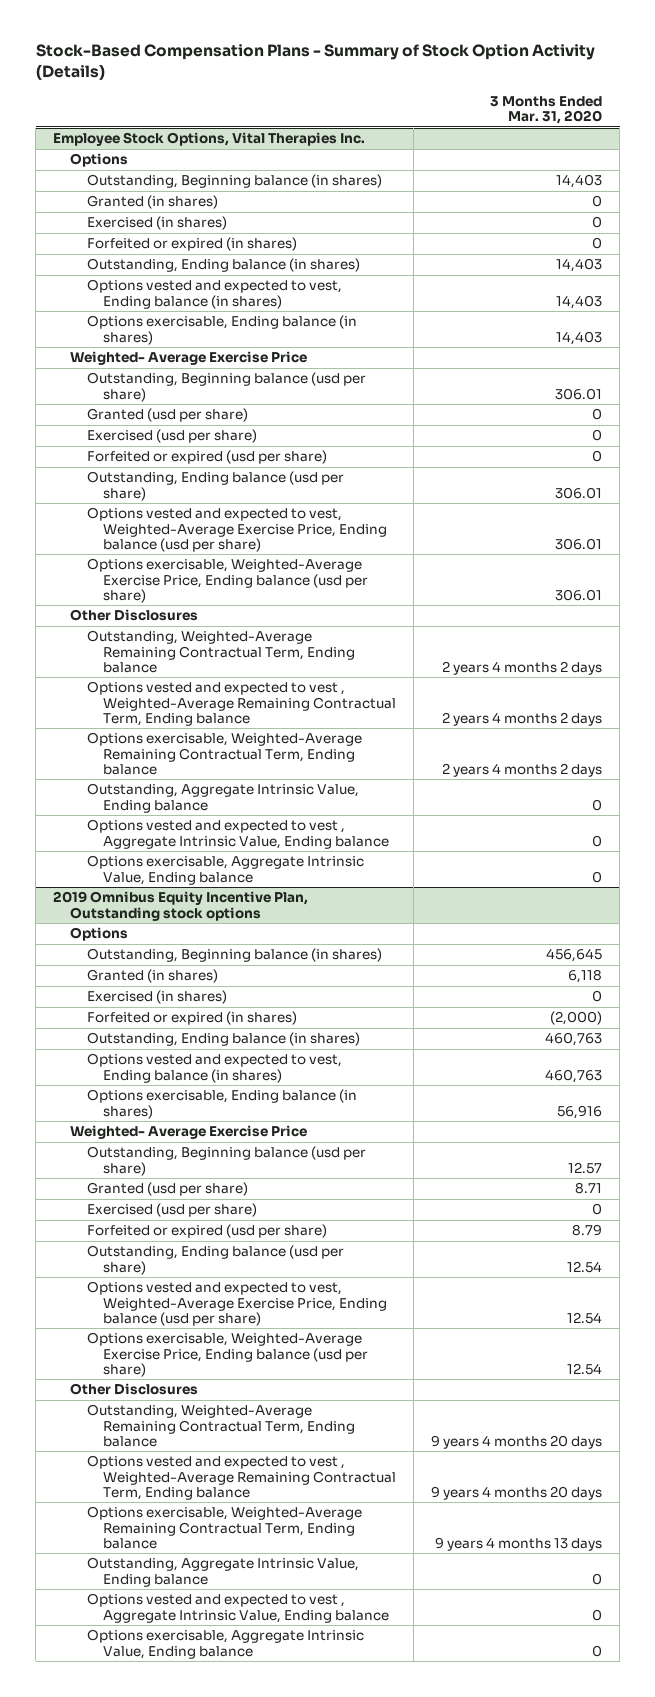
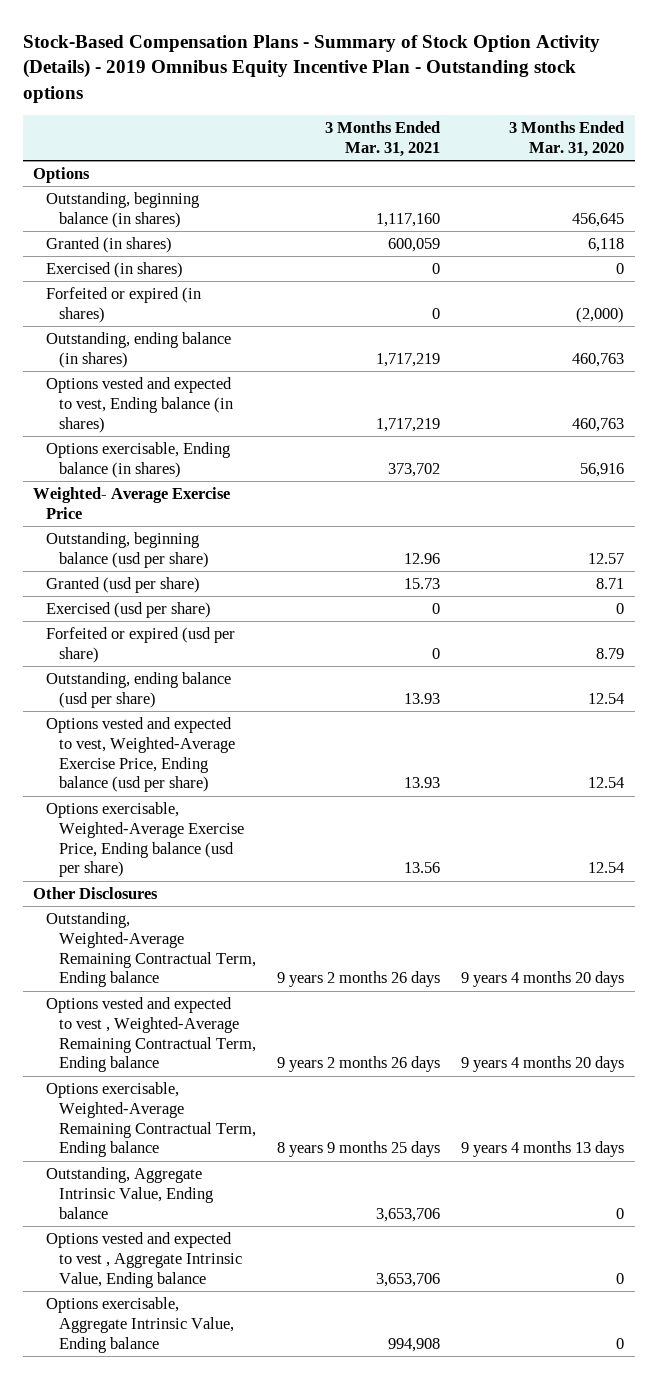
[35,44,595,81] Stock-Based Compensation Plans - Summary of Stock Option Activity (Details) -> [22,35,600,103] Stock-Based Compensation Plans - Summary of Stock Option Activity (Details) - 2019 Omnibus Equity Incentive Plan - Outstanding stock options
none -> [325,121,441,157] 3 Months Ended Mar. 31, 2021
[52,132,365,147] Employee Stock Options, Vital Therapies Inc. -> none
[86,195,218,210] Granted (in shares) -> none
[86,216,227,231] Exercised (in shares) -> none
[86,237,297,252] Forfeited or expired (in shares) -> none
[86,258,360,273] Outstanding, Ending balance (in shares) -> none
[86,279,342,309] Options vested and expected to vest, Ending balance (in shares) -> none
[86,315,357,345] Options exercisable, Ending balance (in shares) -> none
[69,351,307,366] Weighted- Average Exercise Price -> none
[86,372,366,402] Outstanding, Beginning balance (usd per share) -> none
[86,408,248,423] Granted (usd per share) -> none
[86,429,257,444] Exercised (usd per share) -> none
[86,450,327,465] Forfeited or expired (usd per share) -> none
[86,471,344,501] Outstanding, Ending balance (usd per share) -> none
[86,507,388,553] Options vested and expected to vest, Weighted-Average Exercise Price, Ending balance (usd per share) -> none
[86,558,369,604] Options exercisable, Weighted-Average Exercise Price, Ending balance (usd per share) -> none
[69,609,198,622] Other Disclosures -> none
[86,630,356,674] Outstanding, Weighted-Average Remaining Contractual Term, Ending balance -> none
[86,681,397,727] Options vested and expected to vest , Weighted-Average Remaining Contractual Term, Ending balance -> none
[86,732,362,776] Options exercisable, Weighted-Average Remaining Contractual Term, Ending balance -> none
[86,783,359,813] Outstanding, Aggregate Intrinsic Value, Ending balance -> none
[86,819,390,849] Options vested and expected to vest , Aggregate Intrinsic Value, Ending balance -> none
[86,855,364,885] Options exercisable, Aggregate Intrinsic Value, Ending balance -> none
[52,891,308,921] 2019 Omnibus Equity Incentive Plan, Outstanding stock options -> none
[69,927,128,942] Options -> none
[86,948,382,963] Outstanding, Beginning balance (in shares) -> none
[86,174,382,189] Outstanding, Beginning balance (in shares) -> [46,192,200,228] Outstanding, beginning balance (in shares)
[556,174,603,189] 14,403 -> [572,212,625,227] 456,645
[86,1032,360,1047] Outstanding, Ending balance (in shares) -> [46,332,232,368] Outstanding, ending balance (in shares)
[86,1146,366,1176] Outstanding, Beginning balance (usd per share) -> [46,532,210,568] Outstanding, beginning balance (usd per share)
[86,1245,344,1275] Outstanding, Ending balance (usd per share) -> [46,672,232,708] Outstanding, ending balance (usd per share)

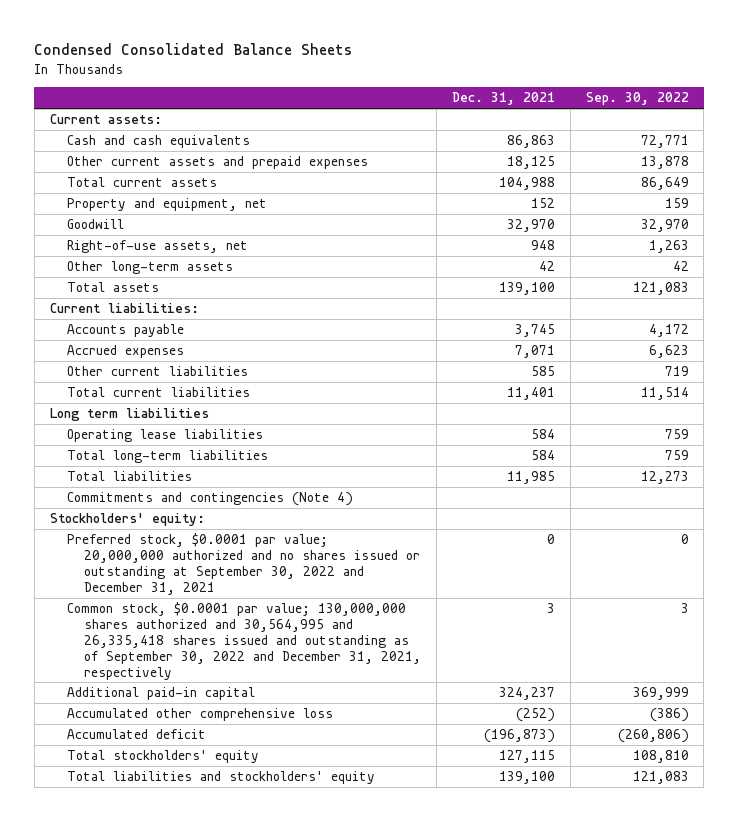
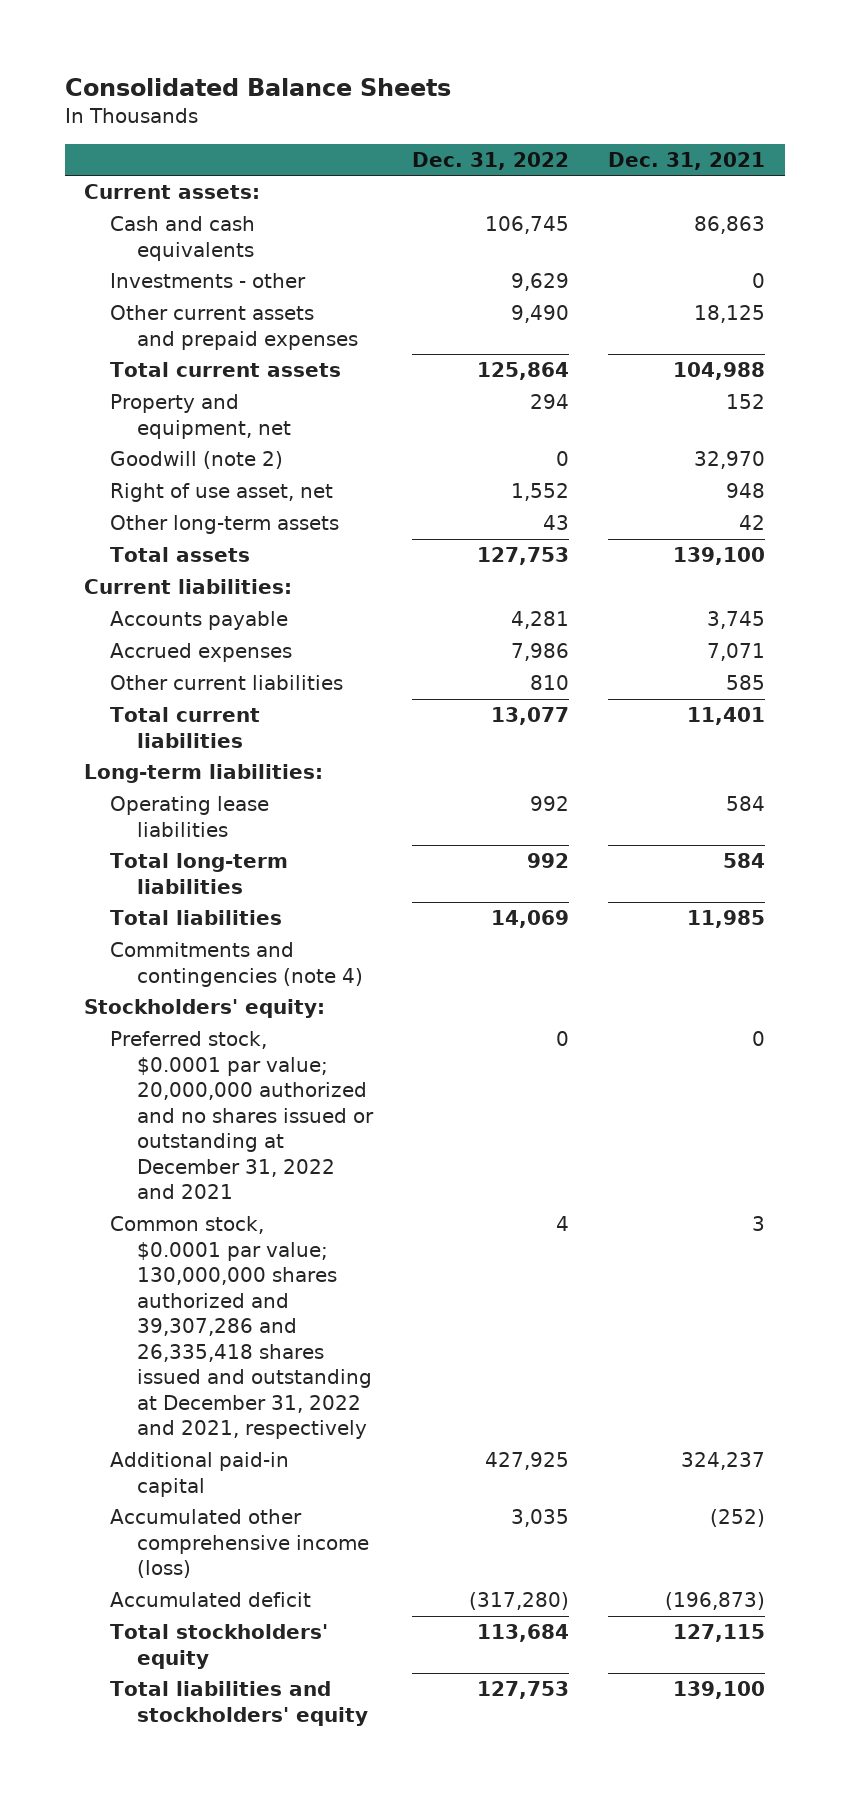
[34,43,353,56] Condensed Consolidated Balance Sheets -> [64,77,451,96] Consolidated Balance Sheets
[585,92,689,106] Sep. 30, 2022 -> none
none -> [412,151,570,170] Dec. 31, 2022
none -> [110,273,307,289] Investments - other
[66,219,124,230] Goodwill -> [110,451,284,470] Goodwill (note 2)
[66,240,248,254] Right-of-use assets, net -> [110,483,334,503] Right of use asset, net
[49,408,209,422] Long term liabilities -> [84,764,324,784] Long-term liabilities:
[66,492,353,507] Commitments and contingencies (Note 4) -> [110,942,363,987] Commitments and contingencies (note 4)
[66,533,421,595] Preferred stock, $0.0001 par value; 20,000,000 authorized and no shares issued or outstanding at September 30, 2022 and December 31, 2021 -> [110,1031,374,1200] Preferred stock, $0.0001 par value; 20,000,000 authorized and no shares issued or outstanding at December 31, 2022 and 2021
[66,602,422,680] Common stock, $0.0001 par value; 130,000,000 shares authorized and 30,564,995 and 26,335,418 shares issued and outstanding as of September 30, 2022 and December 31, 2021, respectively -> [110,1216,372,1440] Common stock, $0.0001 par value; 130,000,000 shares authorized and 39,307,286 and 26,335,418 shares issued and outstanding at December 31, 2022 and 2021, respectively
[66,708,333,722] Accumulated other comprehensive loss -> [110,1509,369,1579] Accumulated other comprehensive income (loss)

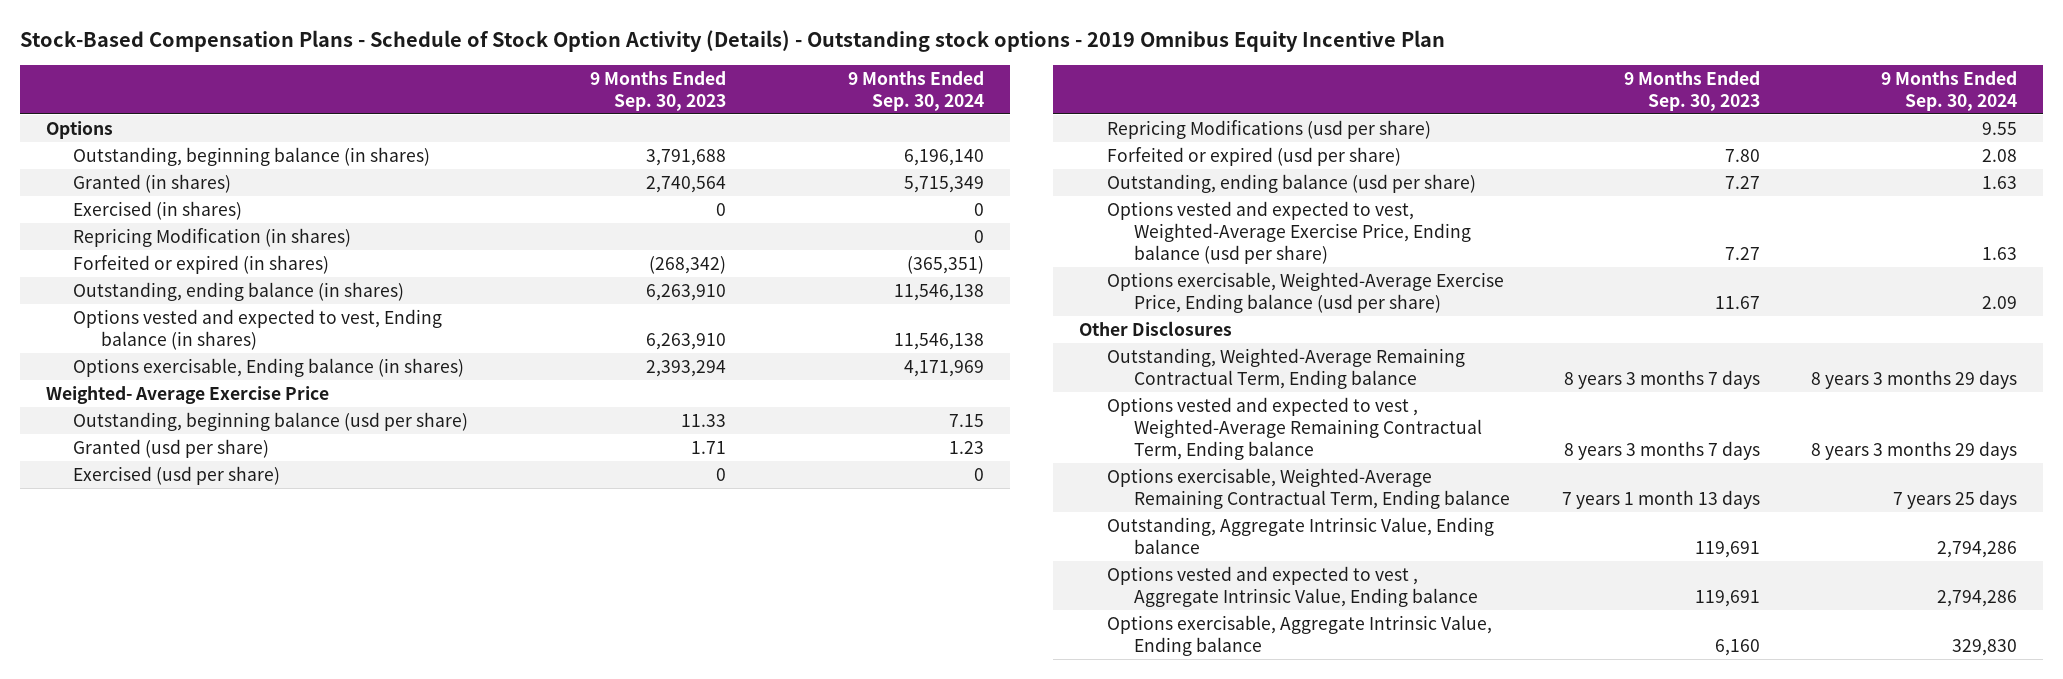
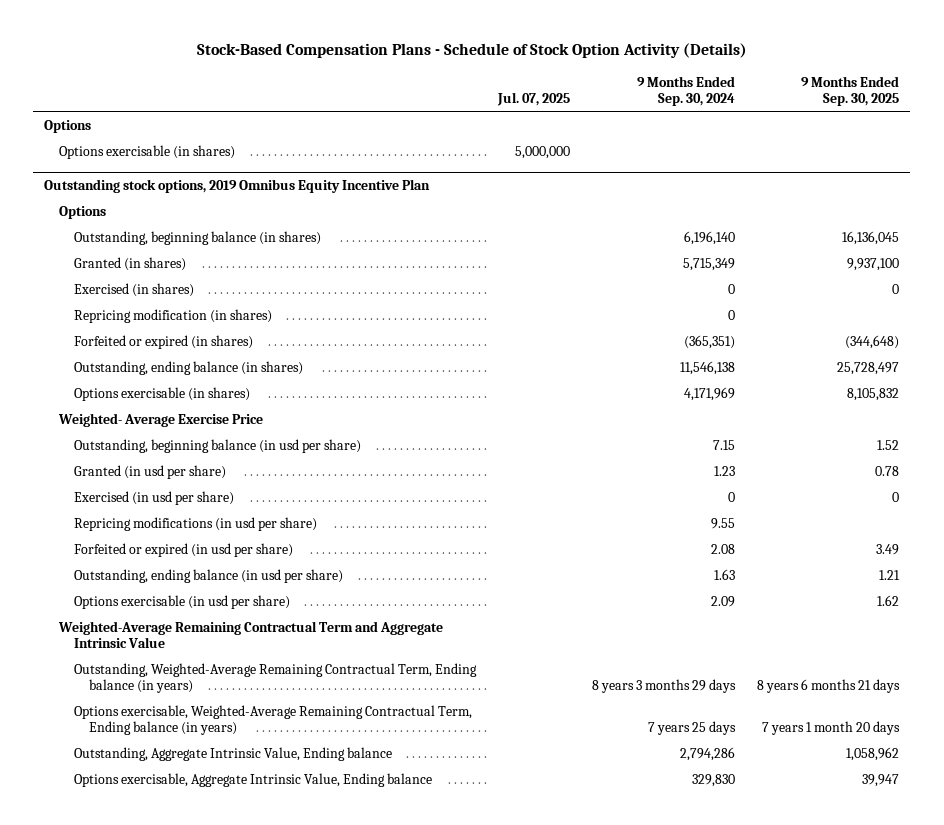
[19,30,1445,53] Stock-Based Compensation Plans - Schedule of Stock Option Activity (Details) - Outstanding stock options - 2019 Omnibus Equity Incentive Plan -> [196,43,747,59] Stock-Based Compensation Plans - Schedule of Stock Option Activity (Details)
[590,70,727,111] 9 Months Ended Sep. 30, 2023 -> none
none -> [497,92,571,107] Jul. 07, 2025
none -> [801,75,900,107] 9 Months Ended Sep. 30, 2025
none -> [59,144,236,159] Options exercisable (in shares)
none -> [44,178,431,193] Outstanding stock options, 2019 Omnibus Equity Incentive Plan
none -> [59,205,107,219] Options
[73,227,352,247] Repricing Modification (in shares) -> [74,308,273,323] Repricing modification (in shares)
[73,308,443,350] Options vested and expected to vest, Ending balance (in shares) -> none
[73,357,465,377] Options exercisable, Ending balance (in shares) -> [74,386,251,401] Options exercisable (in shares)
[1106,200,1472,264] Options vested and expected to vest, Weighted-Average Exercise Price, Ending balance (usd per share) -> none
[1106,396,1483,460] Options vested and expected to vest , Weighted-Average Remaining Contractual Term, Ending balance -> none
[73,411,469,431] Outstanding, beginning balance (usd per share) -> [74,438,362,453] Outstanding, beginning balance (in usd per share)
[73,438,270,458] Granted (usd per share) -> [74,464,227,479] Granted (in usd per share)
[73,465,281,485] Exercised (usd per share) -> [74,490,235,505] Exercised (in usd per share)
[1106,119,1431,139] Repricing Modifications (usd per share) -> [74,516,318,531] Repricing modifications (in usd per share)
[1106,146,1401,166] Forfeited or expired (usd per share) -> [74,542,294,557] Forfeited or expired (in usd per share)
[1106,173,1476,193] Outstanding, ending balance (usd per share) -> [74,568,344,583] Outstanding, ending balance (in usd per share)
[1106,271,1504,313] Options exercisable, Weighted-Average Exercise Price, Ending balance (usd per share) -> [74,594,291,609] Options exercisable (in usd per share)
[1079,320,1233,336] Other Disclosures -> [58,620,444,648] Weighted-Average Remaining Contractual Term and Aggregate Intrinsic Value
[1106,347,1465,389] Outstanding, Weighted-Average Remaining Contractual Term, Ending balance -> [74,662,478,693] Outstanding, Weighted-Average Remaining Contractual Term, Ending balance (in years)
[1106,467,1511,509] Options exercisable, Weighted-Average Remaining Contractual Term, Ending balance -> [74,704,473,735] Options exercisable, Weighted-Average Remaining Contractual Term, Ending balance (in years)
[1106,565,1479,607] Options vested and expected to vest , Aggregate Intrinsic Value, Ending balance -> none

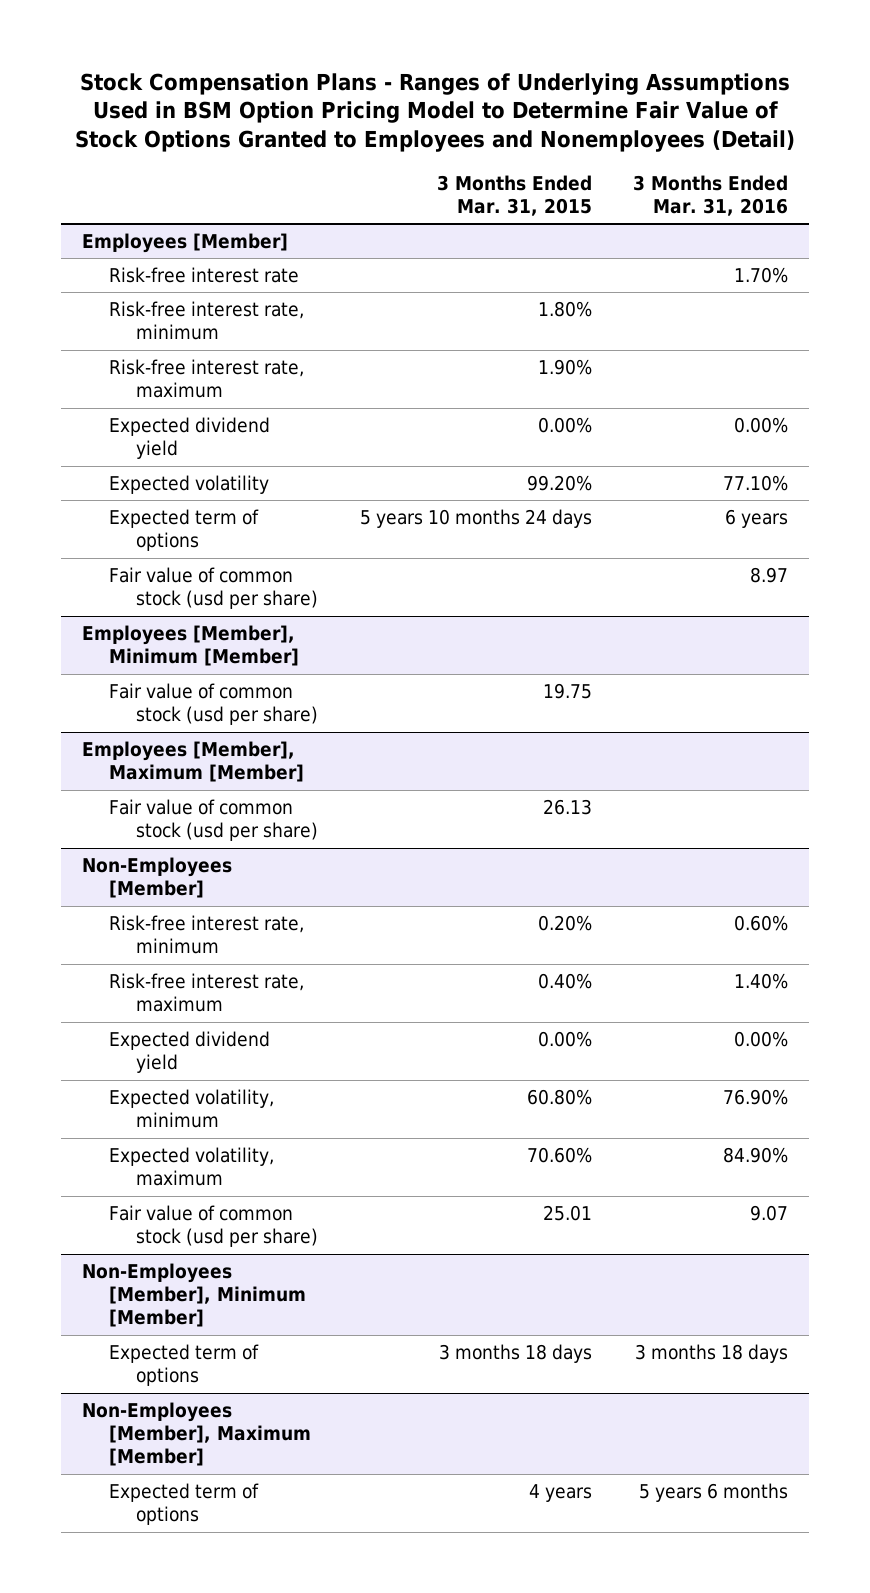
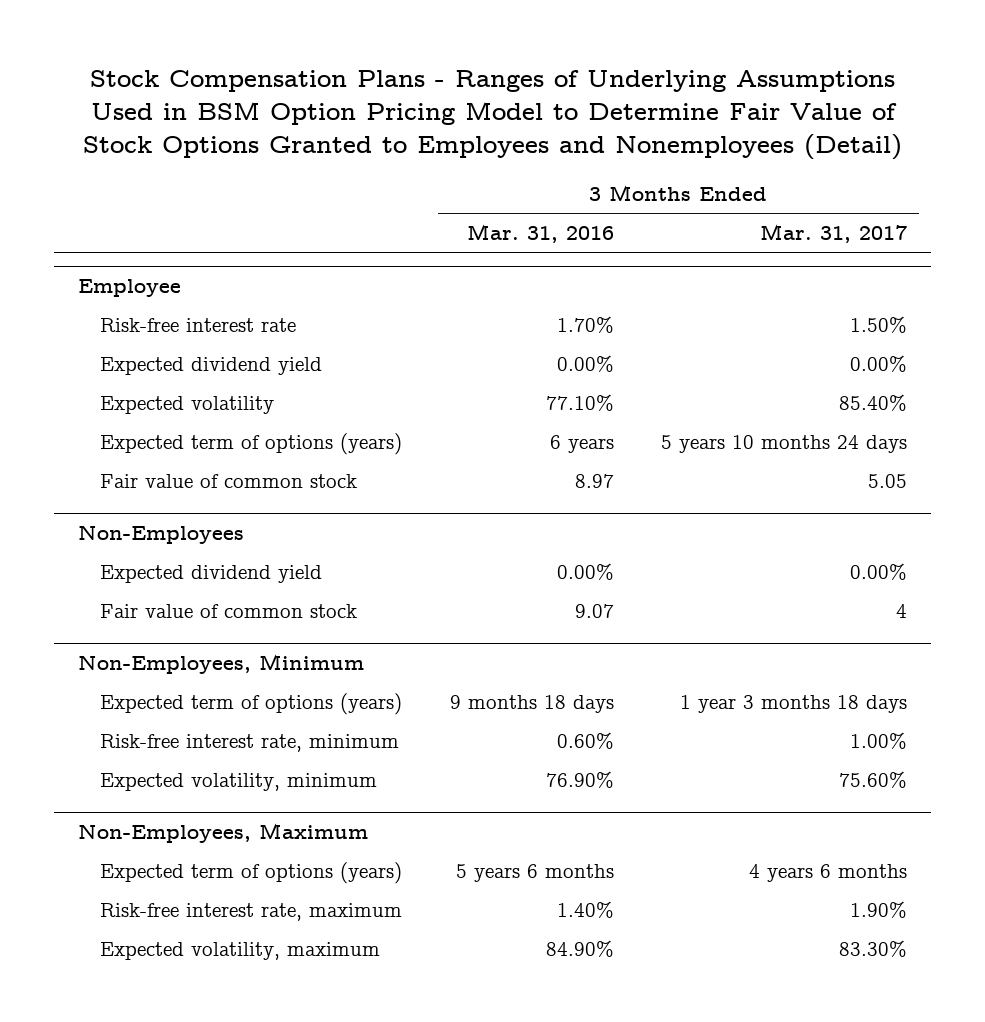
[436,174,592,216] 3 Months Ended Mar. 31, 2015 -> none
none -> [760,223,908,243] Mar. 31, 2017
[81,232,288,253] Employees [Member] -> [78,278,182,297] Employee
[109,300,305,341] Risk-free interest rate, minimum -> none
[109,358,305,399] Risk-free interest rate, maximum -> none
[81,624,300,667] Employees [Member], Minimum [Member] -> none
[109,682,319,726] Fair value of common stock (usd per share) -> none
[81,740,305,783] Employees [Member], Maximum [Member] -> none
[109,798,319,842] Fair value of common stock (usd per share) -> none
[109,914,305,955] Risk-free interest rate, minimum -> none
[109,972,305,1013] Risk-free interest rate, maximum -> none
[109,508,260,552] Expected term of options -> [99,432,402,455] Expected term of options (years)
[109,566,319,610] Fair value of common stock (usd per share) -> [99,473,357,488] Fair value of common stock
[81,856,232,899] Non-Employees [Member] -> [78,524,245,544] Non-Employees
none -> [99,603,357,618] Fair value of common stock
none -> [78,653,365,674] Non-Employees, Minimum
none -> [99,692,402,715] Expected term of options (years)
none -> [99,733,399,752] Risk-free interest rate, minimum
none -> [78,822,369,843] Non-Employees, Maximum
none -> [99,861,402,884] Expected term of options (years)
none -> [99,902,402,921] Risk-free interest rate, maximum
[109,1204,319,1248] Fair value of common stock (usd per share) -> none
[81,1262,307,1328] Non-Employees [Member], Minimum [Member] -> none
[109,1343,260,1387] Expected term of options -> none
[81,1401,312,1467] Non-Employees [Member], Maximum [Member] -> none
[109,1482,260,1526] Expected term of options -> none

